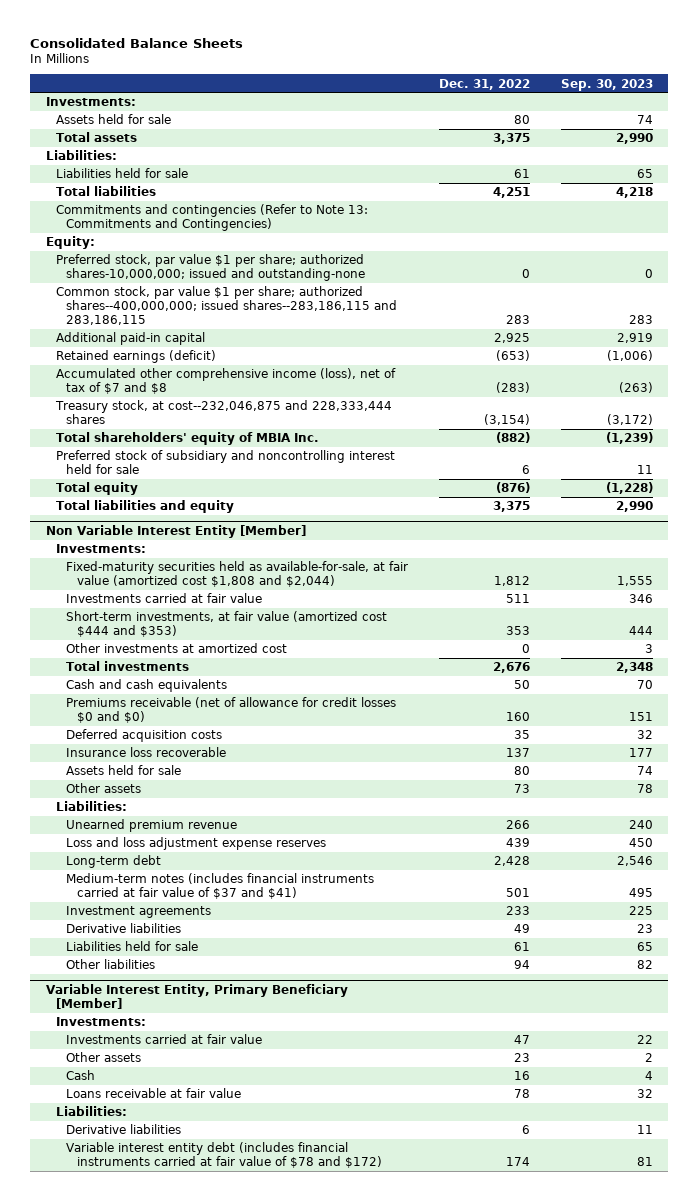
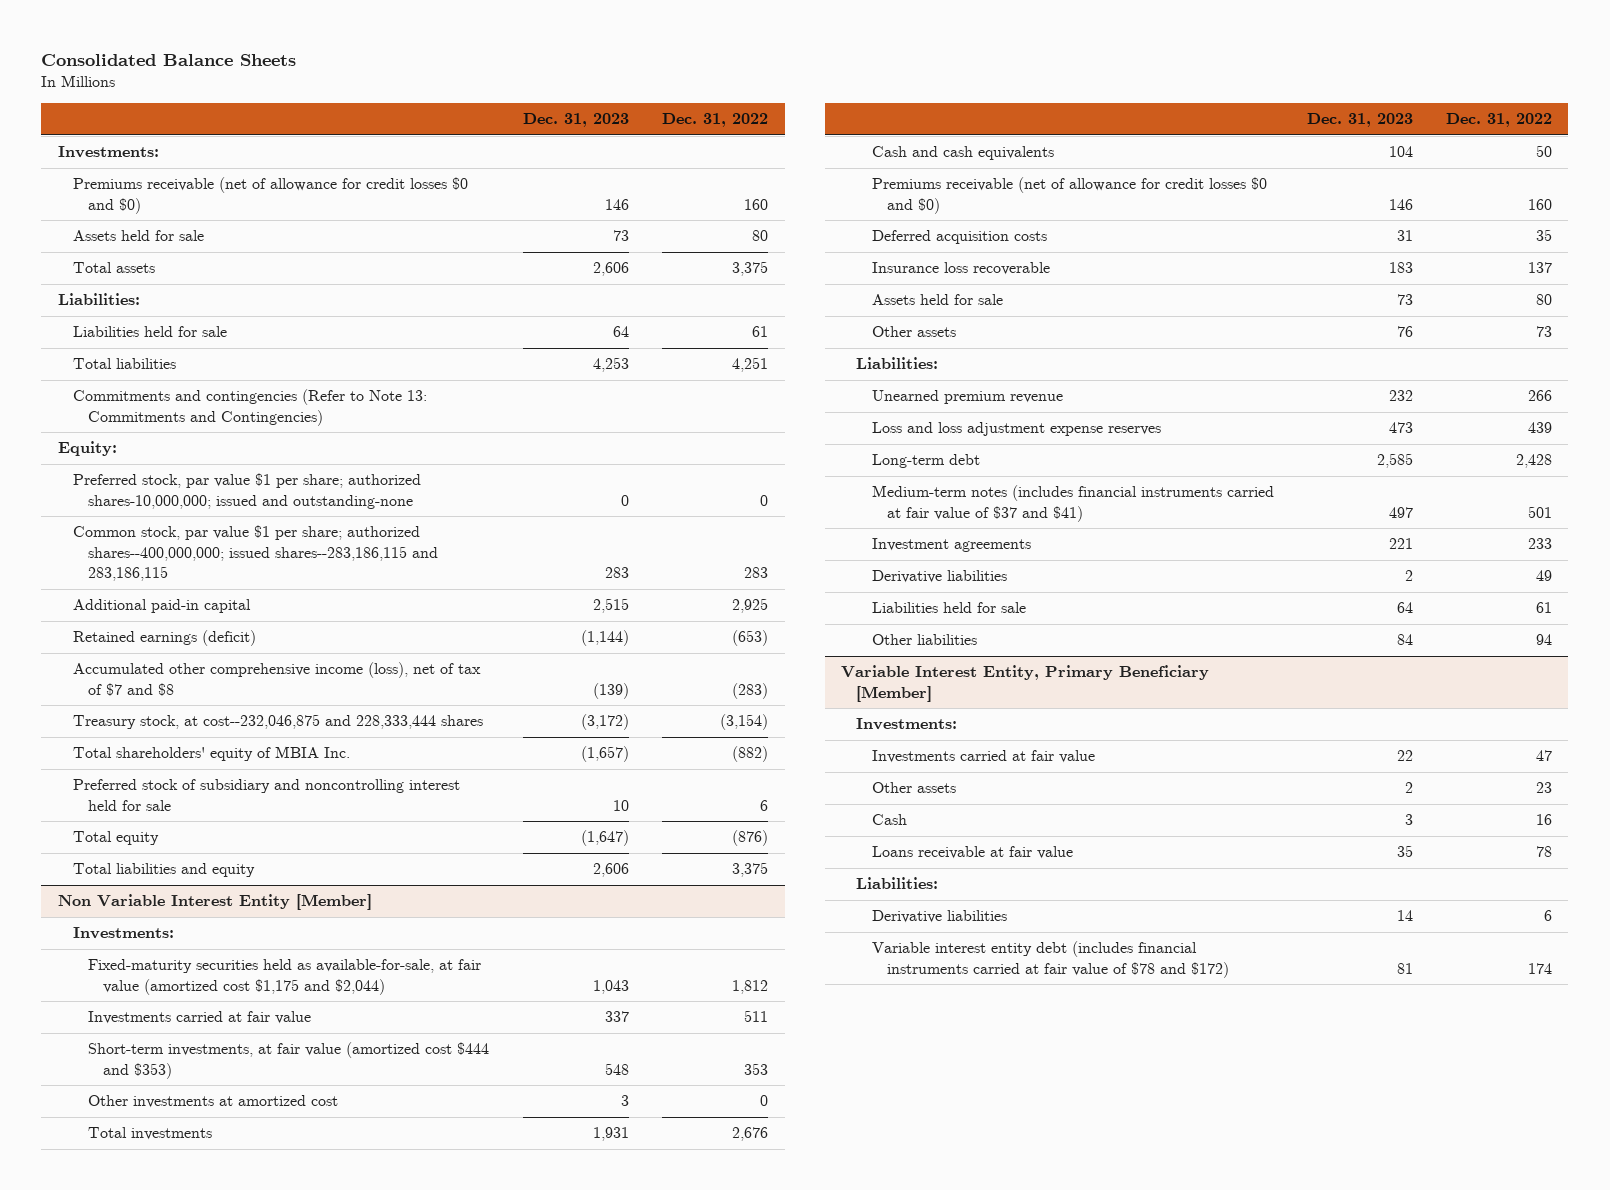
[560,78,653,91] Sep. 30, 2023 -> none
none -> [523,113,630,128] Dec. 31, 2023
none -> [72,177,468,214] Premiums receivable (net of allowance for credit losses $0 and $0)
[66,561,409,587] Fixed-maturity securities held as available-for-sale, at fair value (amortized cost $1,808 and $2,044) -> [88,959,482,995] Fixed-maturity securities held as available-for-sale, at fair value (amortized cost $1,175 and $2,044)

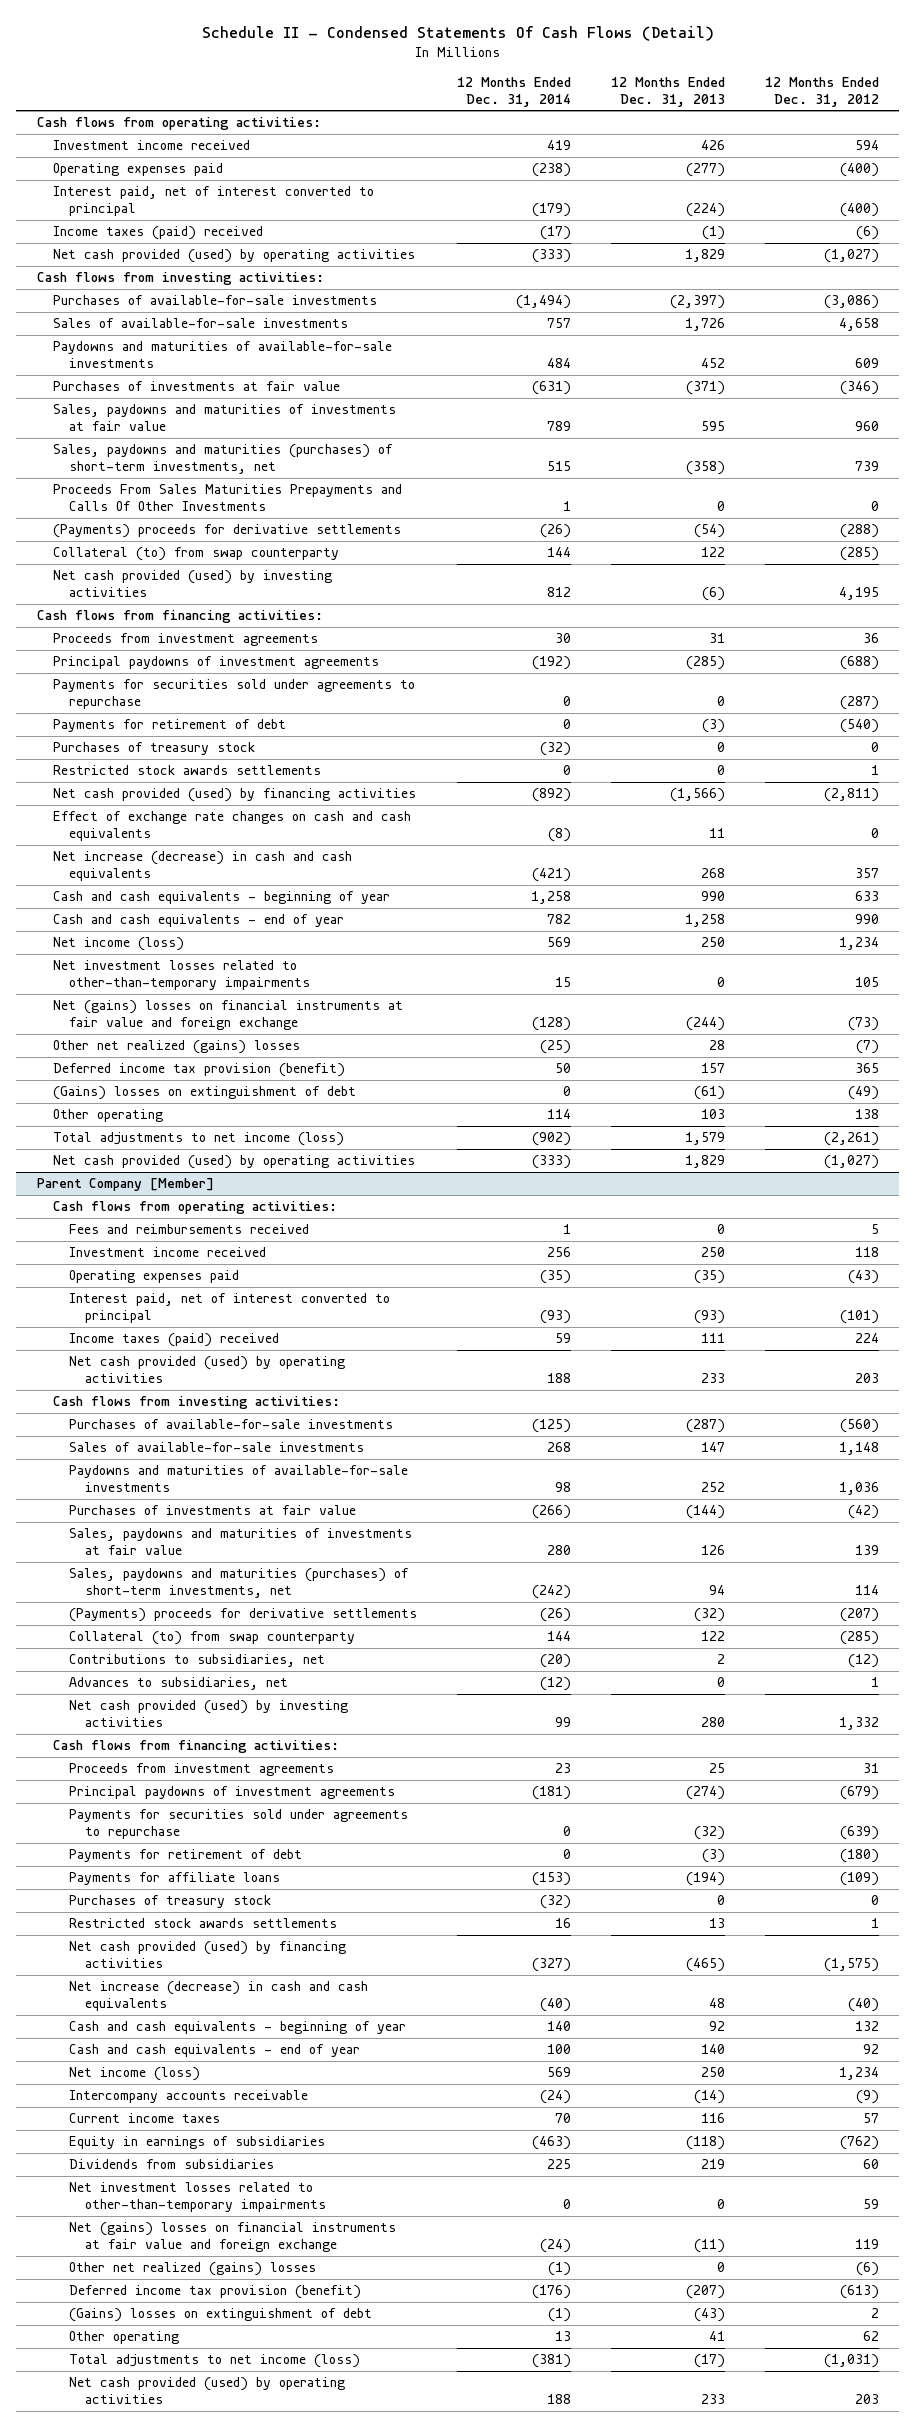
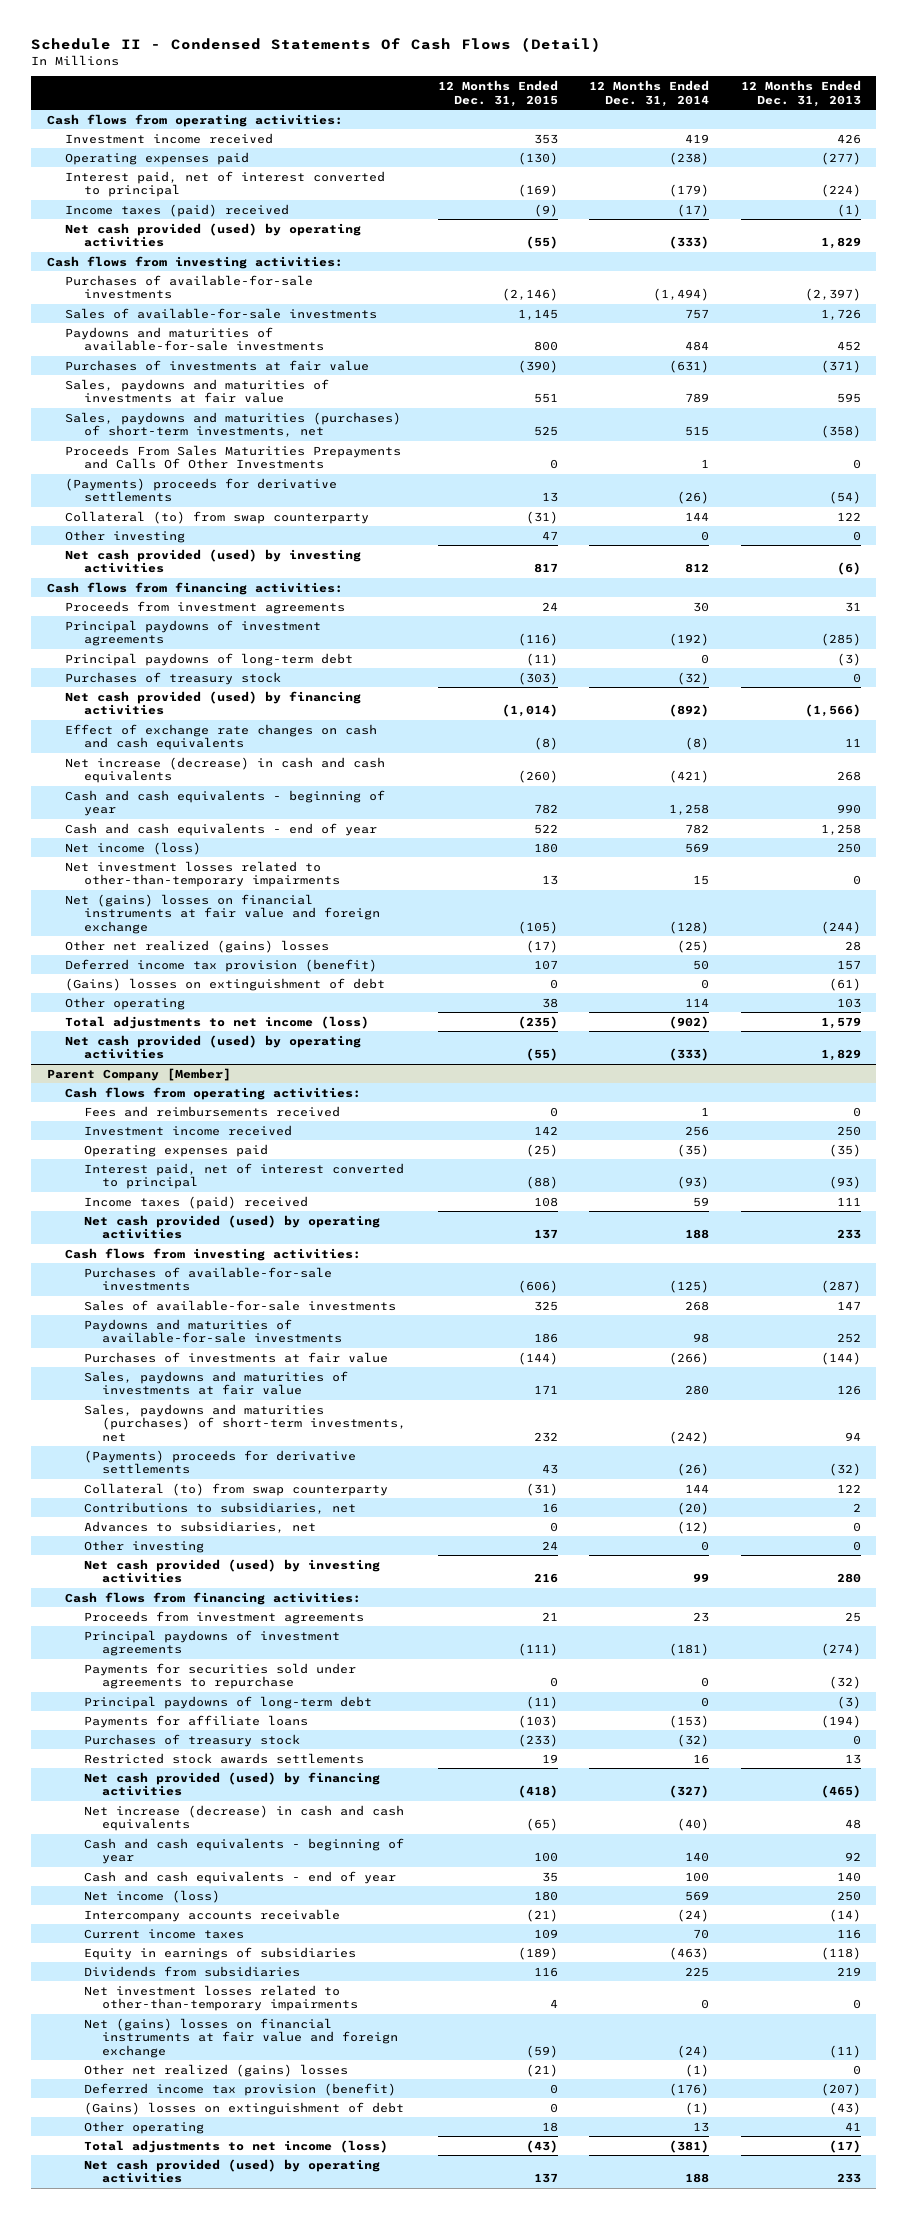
[765,76,880,107] 12 Months Ended Dec. 31, 2012 -> none
none -> [437,80,558,107] 12 Months Ended Dec. 31, 2015
none -> [65,529,186,543] Other investing
[52,679,415,710] Payments for securities sold under agreements to repurchase -> none
[52,719,286,733] Payments for retirement of debt -> [65,652,354,666] Principal paydowns of long-term debt
[52,765,321,776] Restricted stock awards settlements -> none
none -> [83,1539,204,1553] Other investing
[68,1849,302,1863] Payments for retirement of debt -> [83,1695,372,1709] Principal paydowns of long-term debt

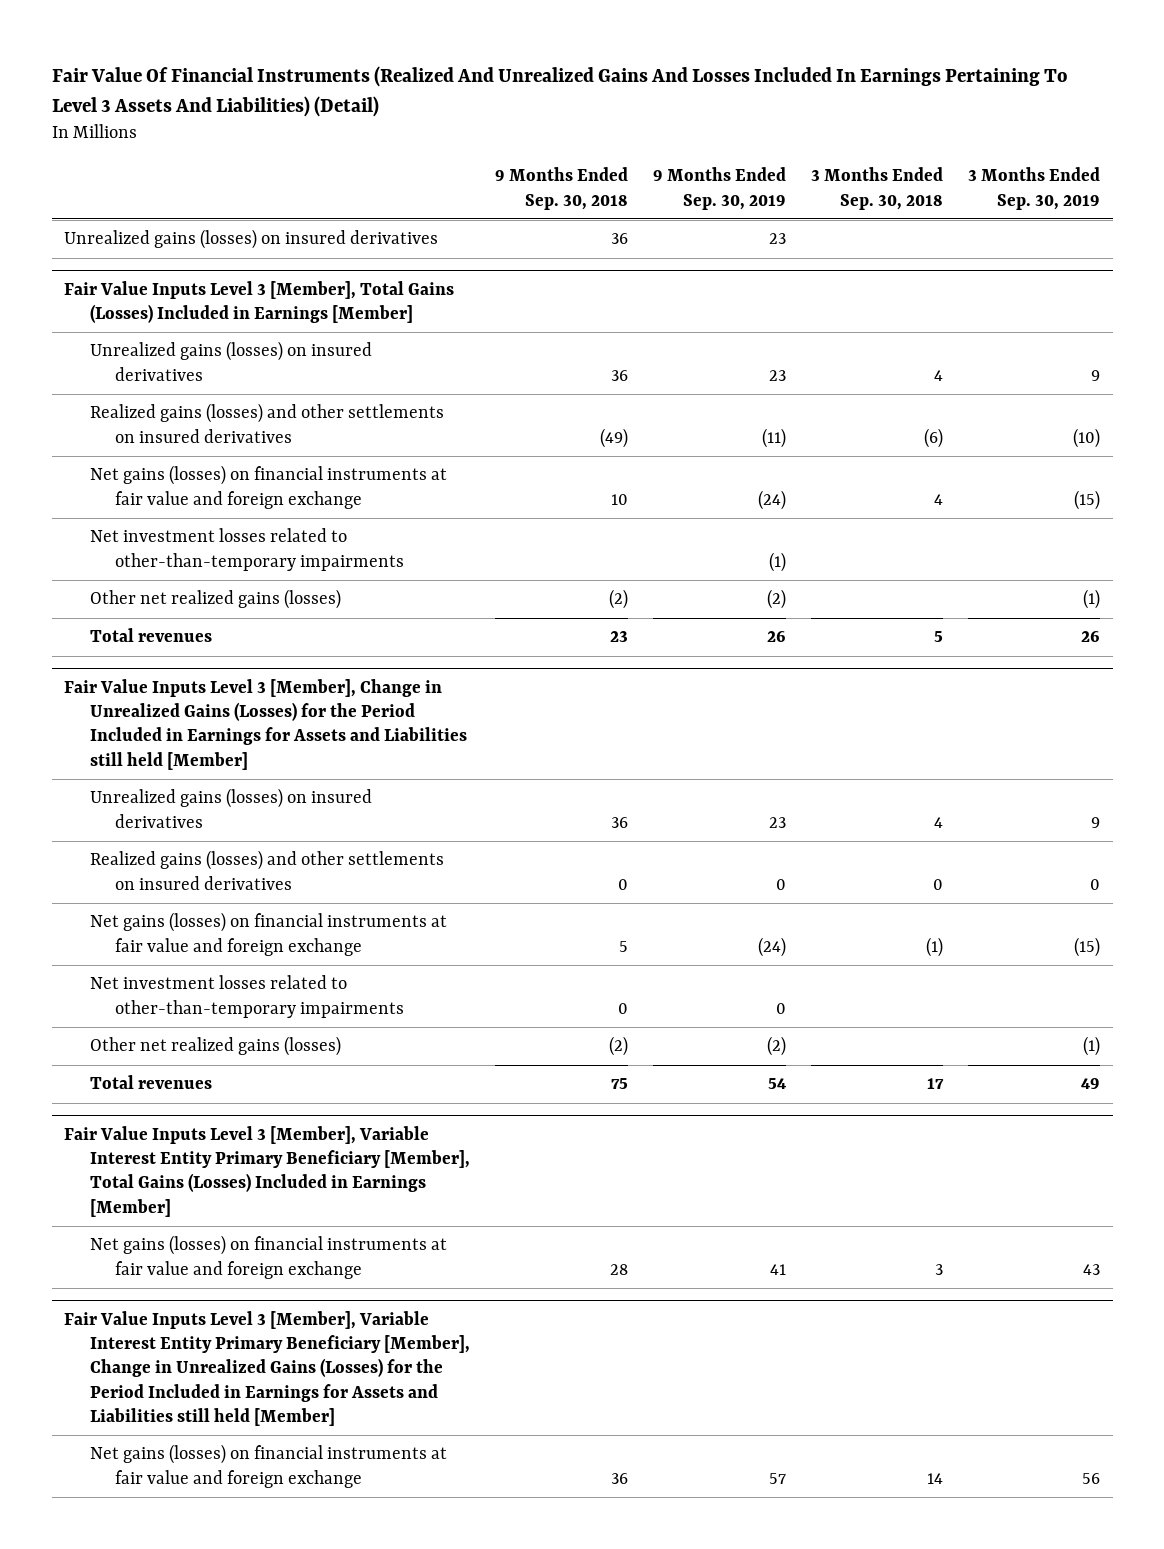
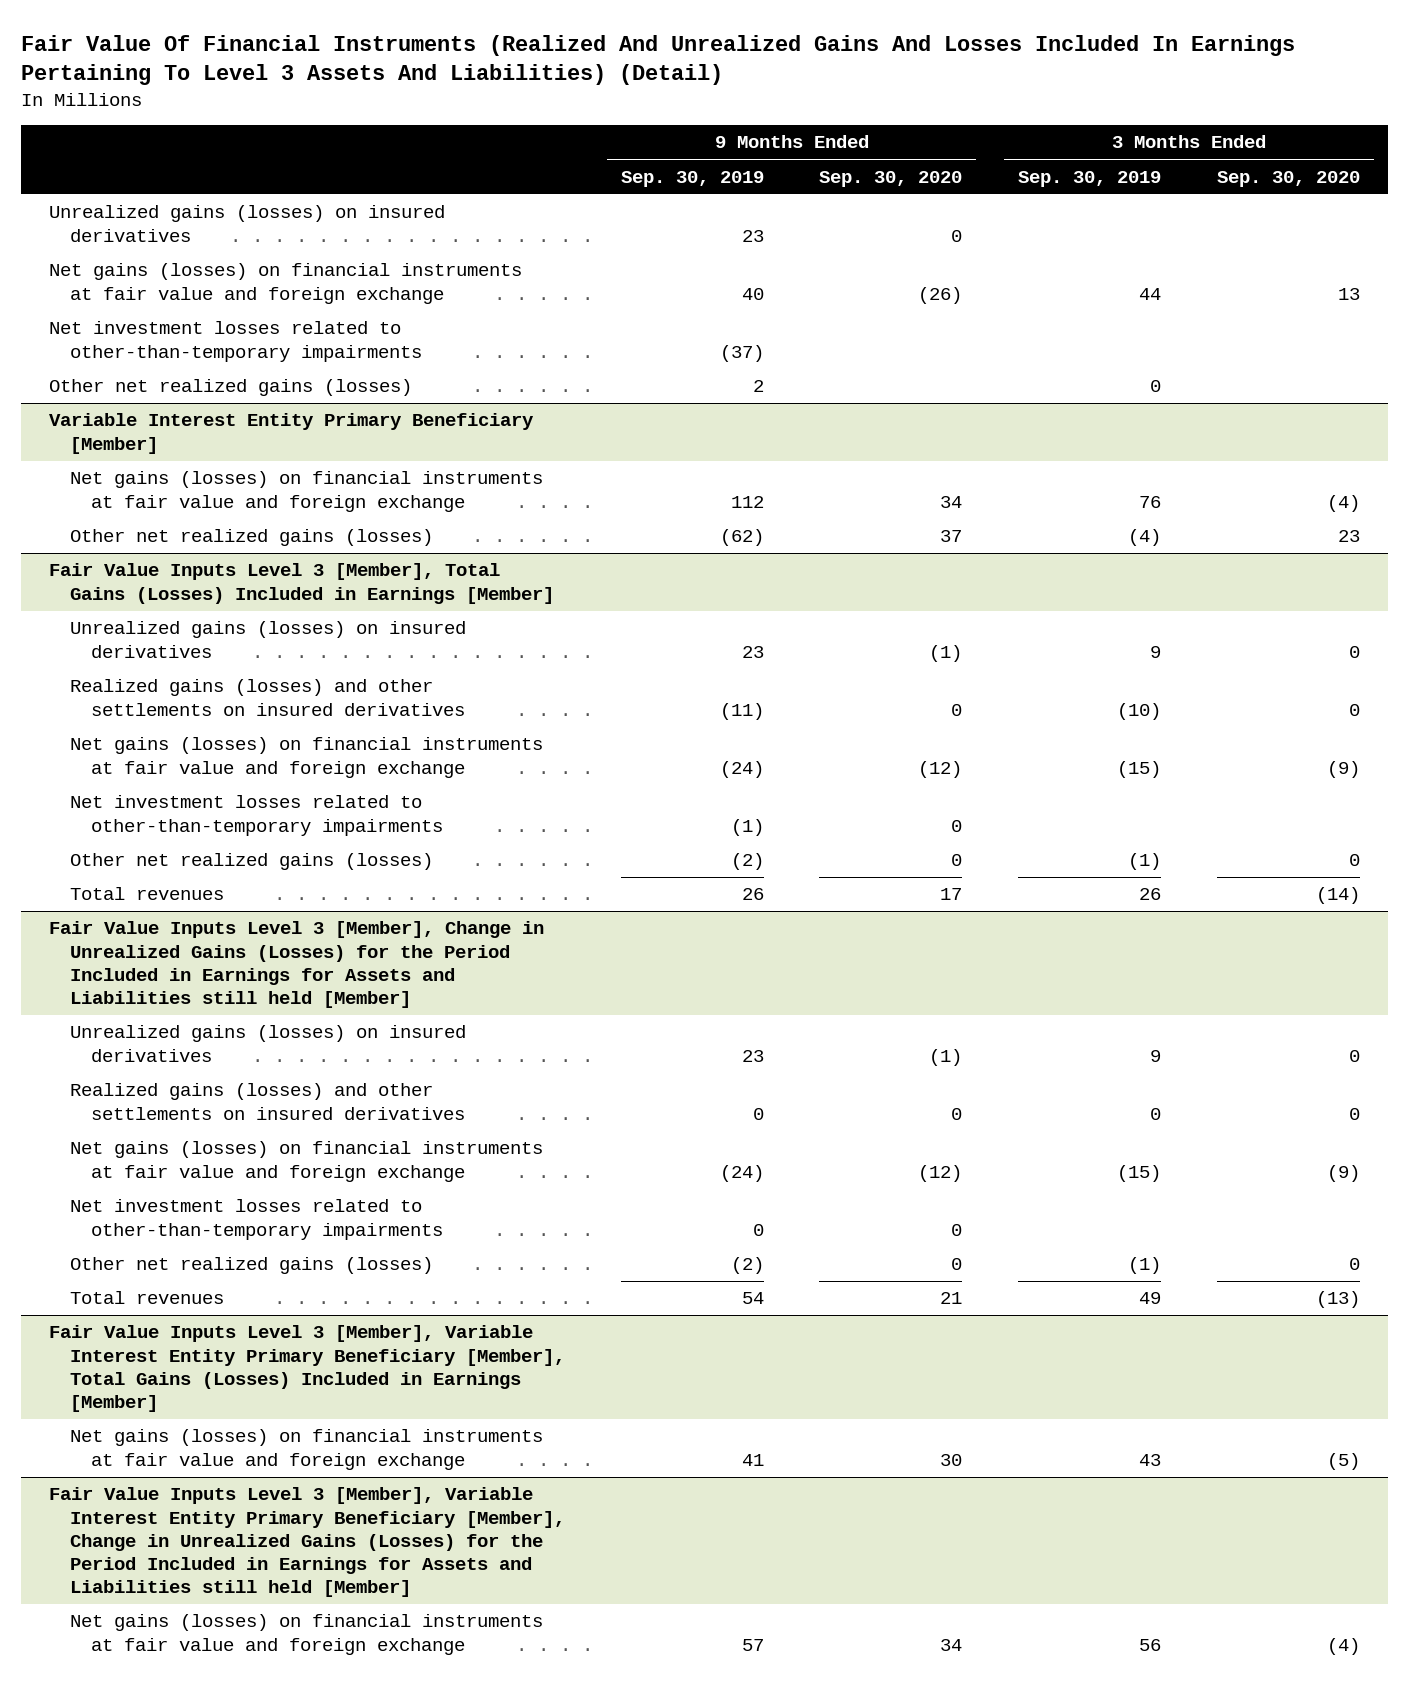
[494,167,628,210] 9 Months Ended Sep. 30, 2018 -> none
[811,167,944,210] 3 Months Ended Sep. 30, 2018 -> none
none -> [819,170,963,187] Sep. 30, 2020
none -> [1216,170,1360,187] Sep. 30, 2020
none -> [48,263,522,304] Net gains (losses) on financial instruments at fair value and foreign exchange
none -> [48,321,423,362] Net investment losses related to other-than-temporary impairments
none -> [48,379,412,397] Other net realized gains (losses)
none -> [48,413,534,454] Variable Interest Entity Primary Beneficiary [Member]
none -> [70,471,544,512] Net gains (losses) on financial instruments at fair value and foreign exchange
none -> [70,529,434,547] Other net realized gains (losses)

